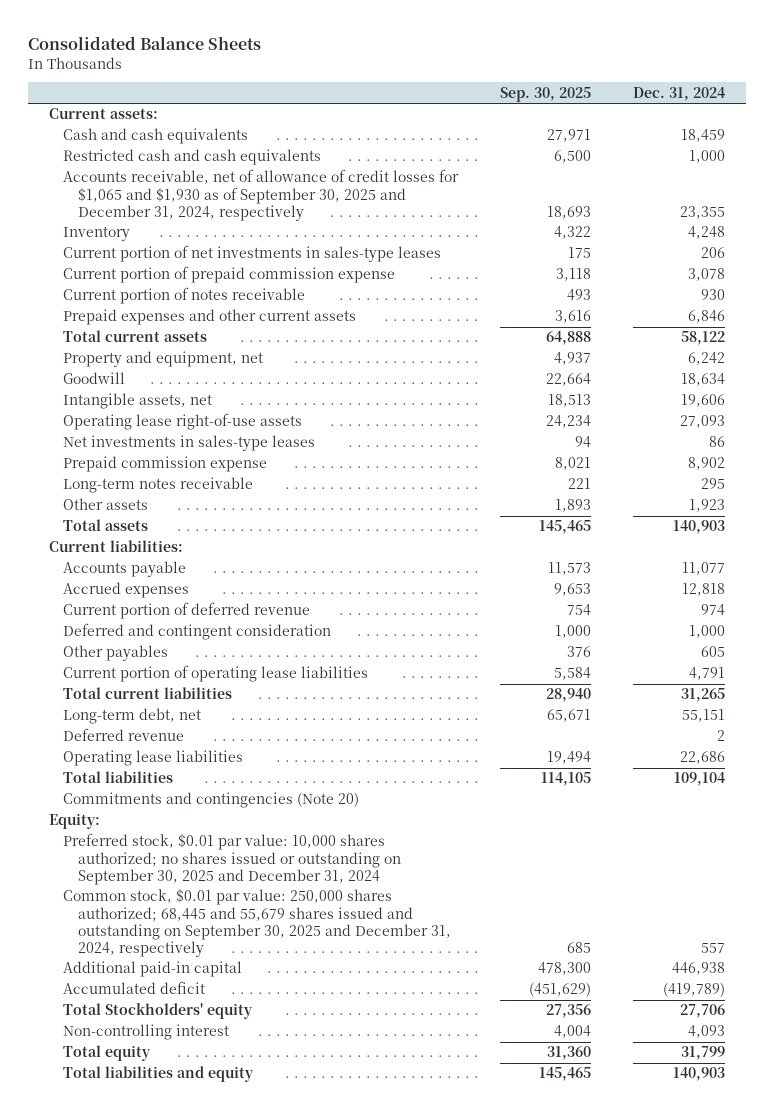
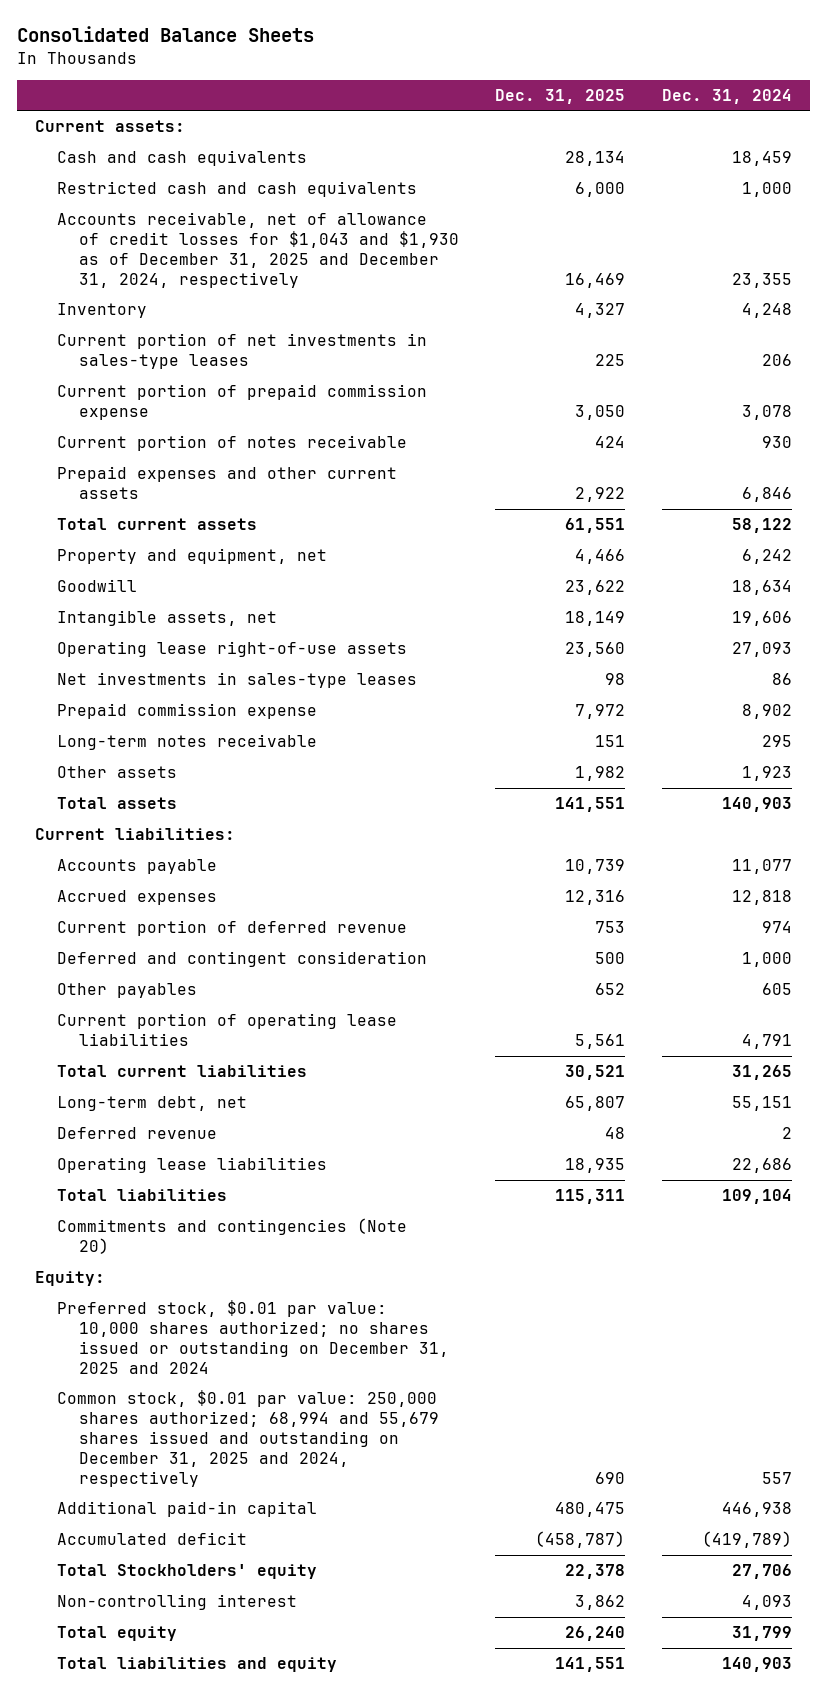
[500,86,592,102] Sep. 30, 2025 -> none
none -> [495,88,626,104] Dec. 31, 2025
[63,169,460,221] Accounts receivable, net of allowance of credit losses for $1,065 and $1,930 as of September 30, 2025 and December 31, 2024, respectively -> [57,212,459,288] Accounts receivable, net of allowance of credit losses for $1,043 and $1,930 as of December 31, 2025 and December 31, 2024, respectively
[63,833,401,885] Preferred stock, $0.01 par value: 10,000 shares authorized; no shares issued or outstanding on September 30, 2025 and December 31, 2024 -> [57,1300,449,1374] Preferred stock, $0.01 par value: 10,000 shares authorized; no shares issued or outstanding on December 31, 2025 and 2024
[63,889,451,957] Common stock, $0.01 par value: 250,000 shares authorized; 68,445 and 55,679 shares issued and outstanding on September 30, 2025 and December 31, 2024, respectively -> [57,1390,439,1487] Common stock, $0.01 par value: 250,000 shares authorized; 68,994 and 55,679 shares issued and outstanding on December 31, 2025 and 2024, respectively

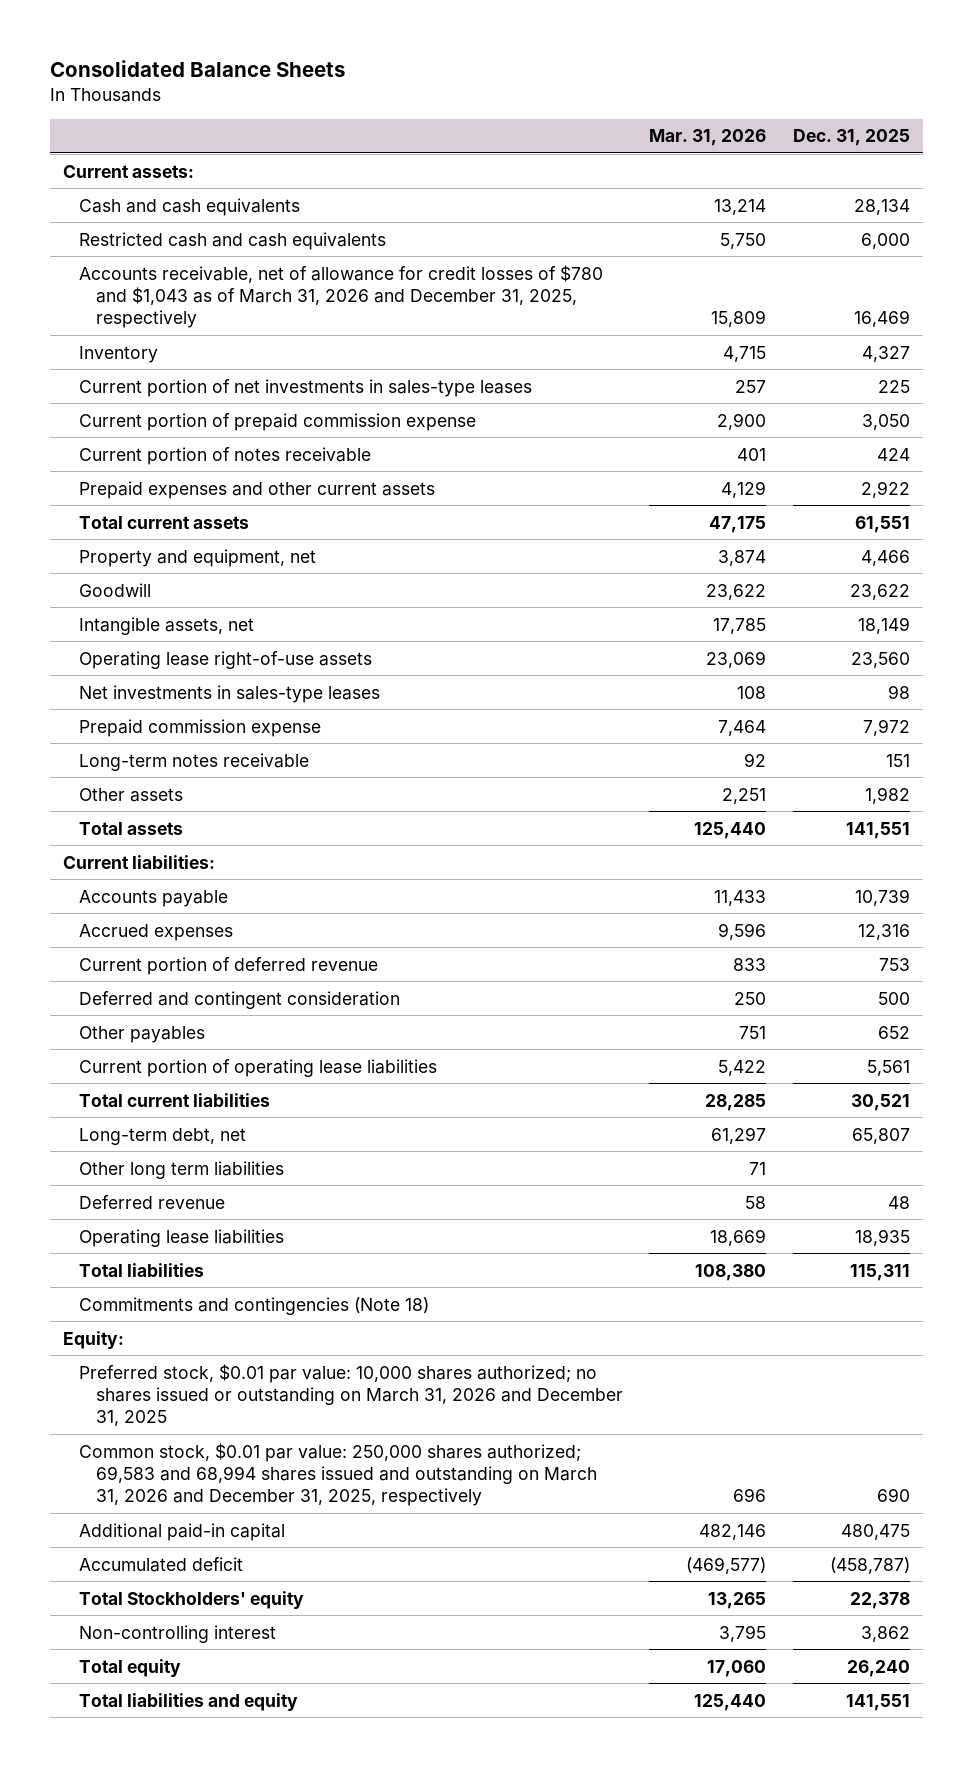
[661,88,792,104] Dec. 31, 2024 -> none
none -> [649,129,767,147] Mar. 31, 2026
[57,212,459,288] Accounts receivable, net of allowance of credit losses for $1,043 and $1,930 as of December 31, 2025 and December 31, 2024, respectively -> [79,264,604,329] Accounts receivable, net of allowance for credit losses of $780 and $1,043 as of March 31, 2026 and December 31, 2025, respectively
none -> [79,1160,285,1179] Other long term liabilities
[57,1218,408,1255] Commitments and contingencies (Note 20) -> [79,1296,430,1315] Commitments and contingencies (Note 18)
[57,1300,449,1374] Preferred stock, $0.01 par value: 10,000 shares authorized; no shares issued or outstanding on December 31, 2025 and 2024 -> [79,1363,623,1427] Preferred stock, $0.01 par value: 10,000 shares authorized; no shares issued or outstanding on March 31, 2026 and December 31, 2025
[57,1390,439,1487] Common stock, $0.01 par value: 250,000 shares authorized; 68,994 and 55,679 shares issued and outstanding on December 31, 2025 and 2024, respectively -> [79,1442,597,1507] Common stock, $0.01 par value: 250,000 shares authorized; 69,583 and 68,994 shares issued and outstanding on March 31, 2026 and December 31, 2025, respectively

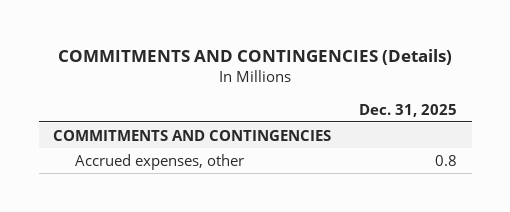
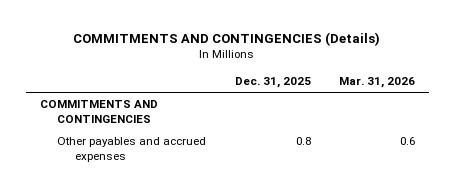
none -> [338,77,415,89] Mar. 31, 2026
[74,153,244,170] Accrued expenses, other -> [57,137,207,162] Other payables and accrued expenses

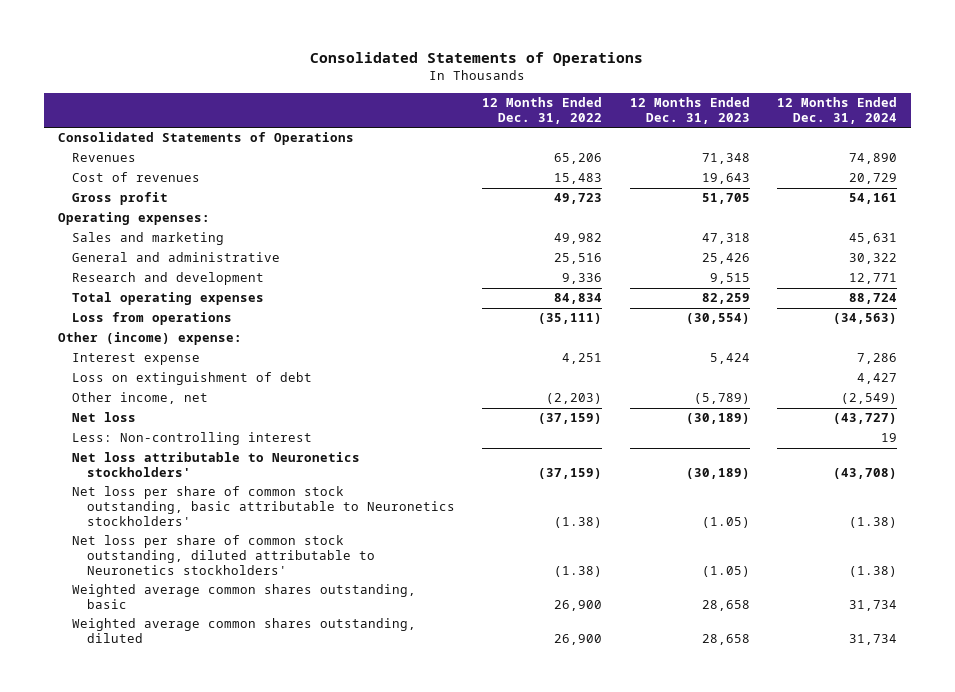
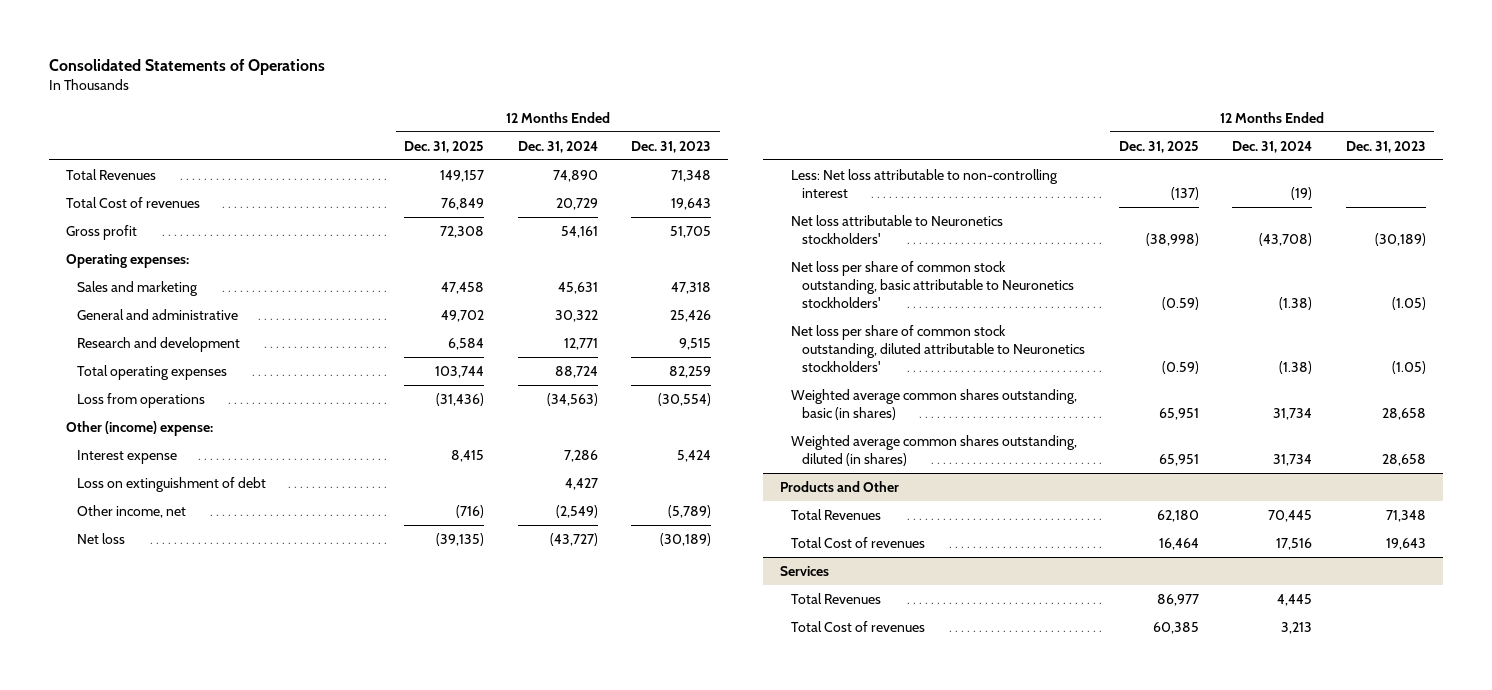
[482,97,603,124] 12 Months Ended Dec. 31, 2022 -> none
none -> [404,140,485,153] Dec. 31, 2025
[57,132,354,146] Consolidated Statements of Operations -> none
[72,153,137,163] Revenues -> [65,168,156,180] Total Revenues
[72,172,201,183] Cost of revenues -> [65,196,200,208] Total Cost of revenues
[72,432,313,446] Less: Non-controlling interest -> [791,168,1059,198] Less: Net loss attributable to non-controlling interest
[881,433,898,443] 19 -> [1291,186,1313,200] (19)
[72,584,417,610] Weighted average common shares outstanding, basic -> [791,388,1078,420] Weighted average common shares outstanding, basic (in shares)
[72,618,417,644] Weighted average common shares outstanding, diluted -> [791,434,1078,466] Weighted average common shares outstanding, diluted (in shares)
none -> [780,480,900,492] Products and Other
none -> [791,508,882,520] Total Revenues
none -> [791,536,926,548] Total Cost of revenues
none -> [780,565,830,576] Services
none -> [791,592,882,604] Total Revenues
none -> [791,620,926,632] Total Cost of revenues

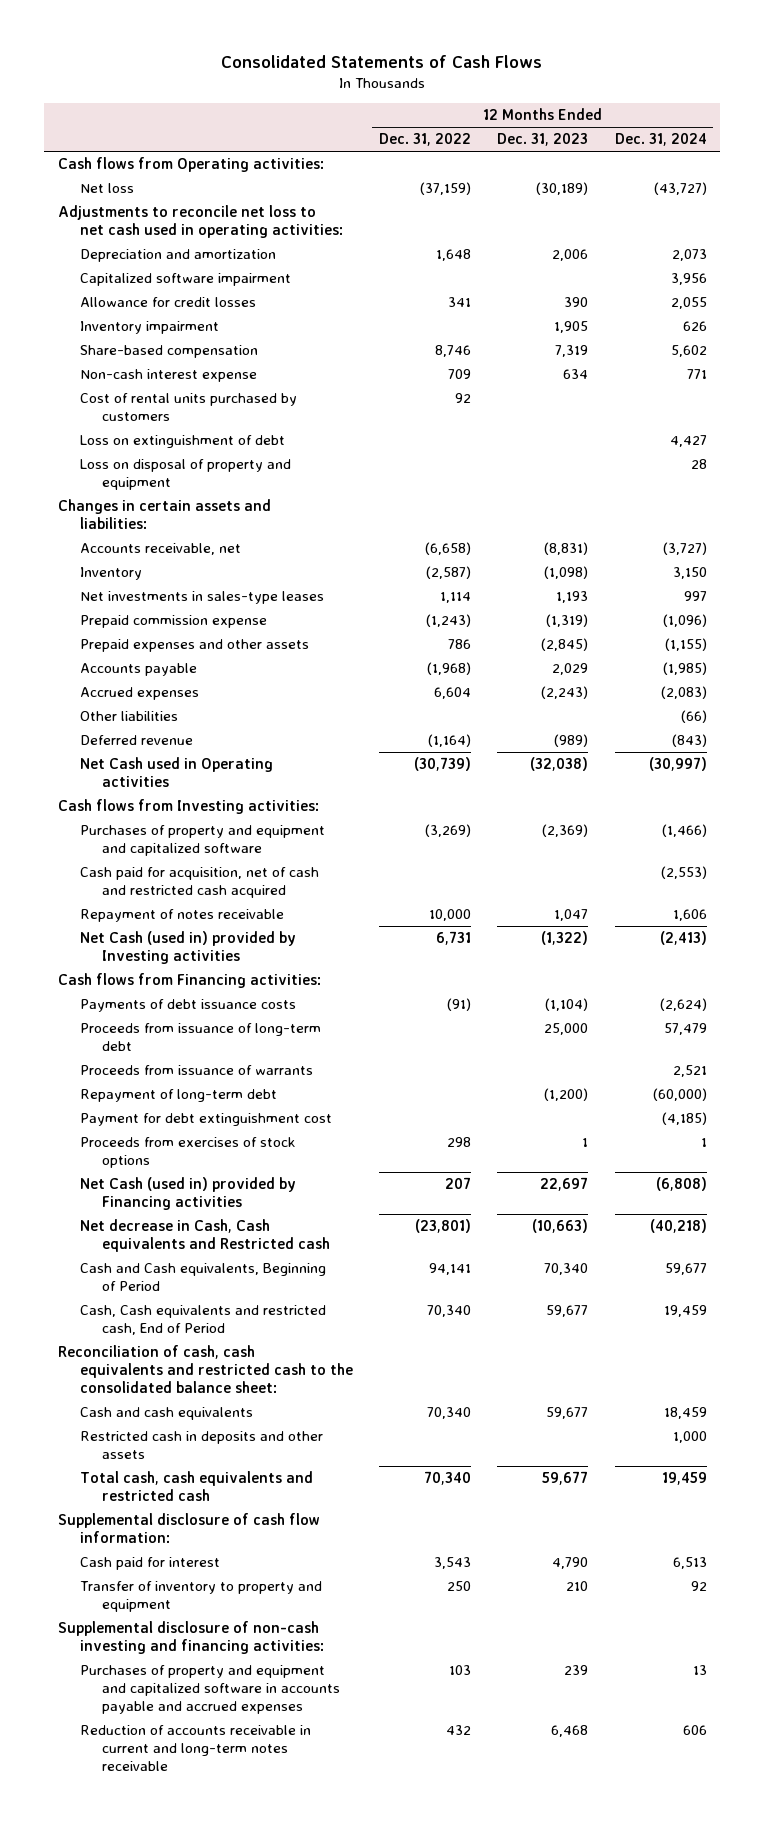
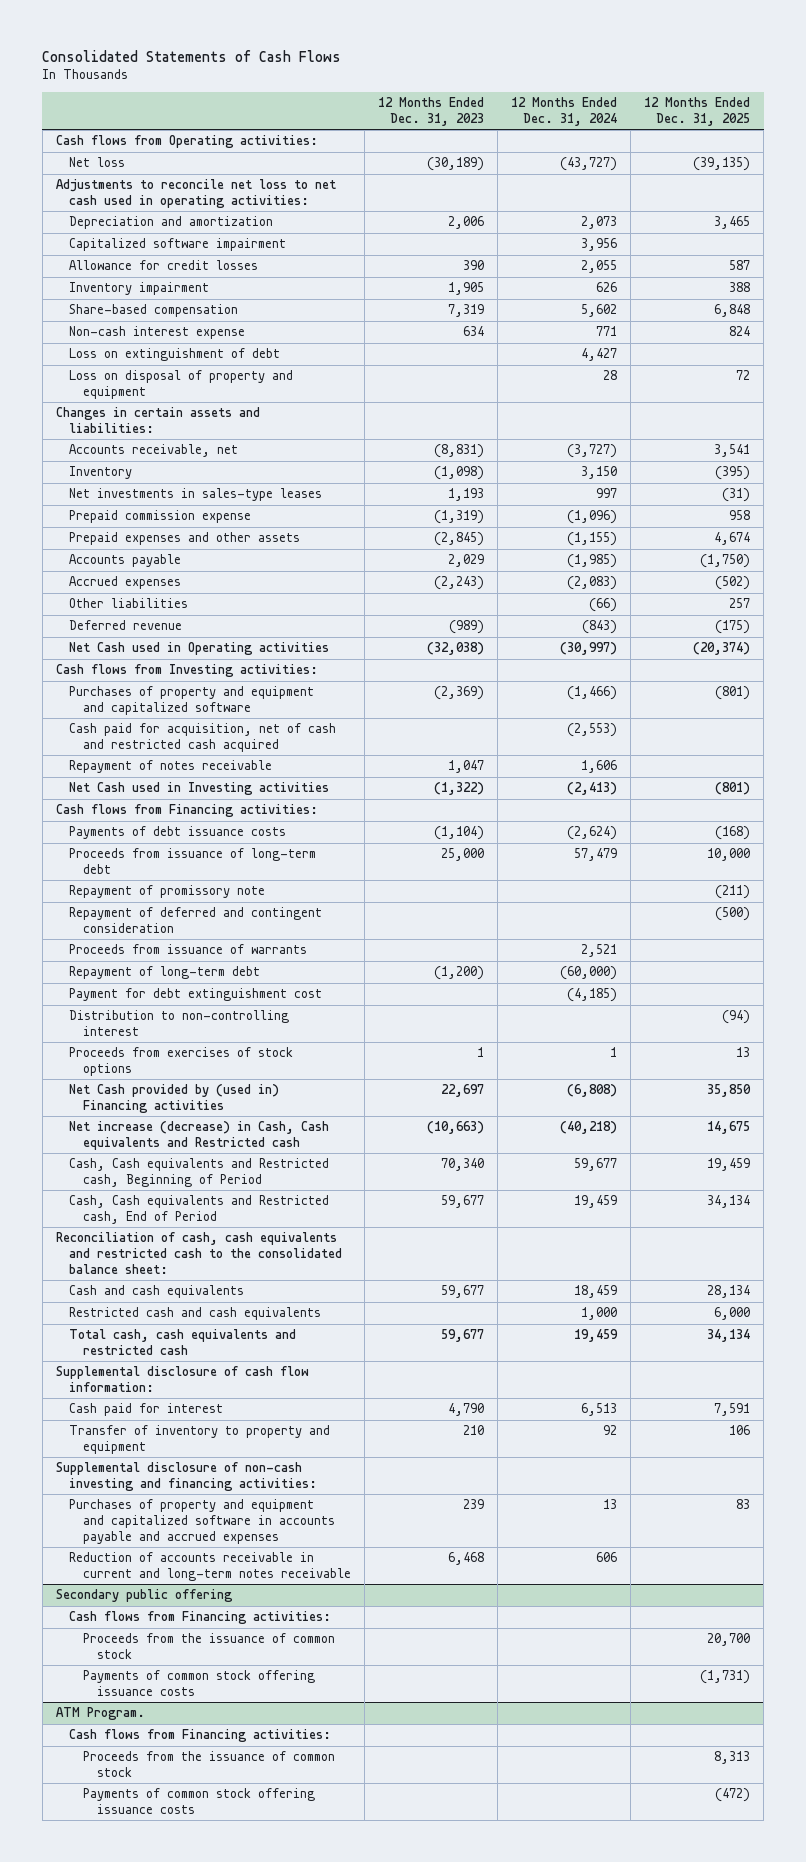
[378,133,471,147] Dec. 31, 2022 -> none
none -> [644,97,751,126] 12 Months Ended Dec. 31, 2025
[79,393,297,422] Cost of rental units purchased by customers -> none
[79,931,296,965] Net Cash (used in) provided by Investing activities -> [69,782,330,796] Net Cash used in Investing activities
none -> [69,885,266,899] Repayment of promissory note
none -> [69,907,323,933] Repayment of deferred and contingent consideration
none -> [69,1010,290,1036] Distribution to non-controlling interest
[79,1177,296,1211] Net Cash (used in) provided by Financing activities -> [69,1084,280,1113] Net Cash provided by (used in) Financing activities
[79,1219,330,1253] Net decrease in Cash, Cash equivalents and Restricted cash -> [69,1121,330,1150] Net increase (decrease) in Cash, Cash equivalents and Restricted cash
[79,1263,326,1292] Cash and Cash equivalents, Beginning of Period -> [69,1158,330,1187] Cash, Cash equivalents and Restricted cash, Beginning of Period
[79,1305,326,1336] Cash, Cash equivalents and restricted cash, End of Period -> [69,1195,330,1224] Cash, Cash equivalents and Restricted cash, End of Period
[79,1431,323,1460] Restricted cash in deposits and other assets -> none
none -> [69,1307,322,1321] Restricted cash and cash equivalents
none -> [55,1589,233,1603] Secondary public offering
none -> [69,1611,332,1625] Cash flows from Financing activities:
none -> [82,1633,335,1659] Proceeds from the issuance of common stock
none -> [82,1670,315,1696] Payments of common stock offering issuance costs
none -> [55,1707,145,1721] ATM Program.
none -> [69,1729,332,1743] Cash flows from Financing activities:
none -> [82,1751,335,1777] Proceeds from the issuance of common stock
none -> [82,1788,315,1814] Payments of common stock offering issuance costs

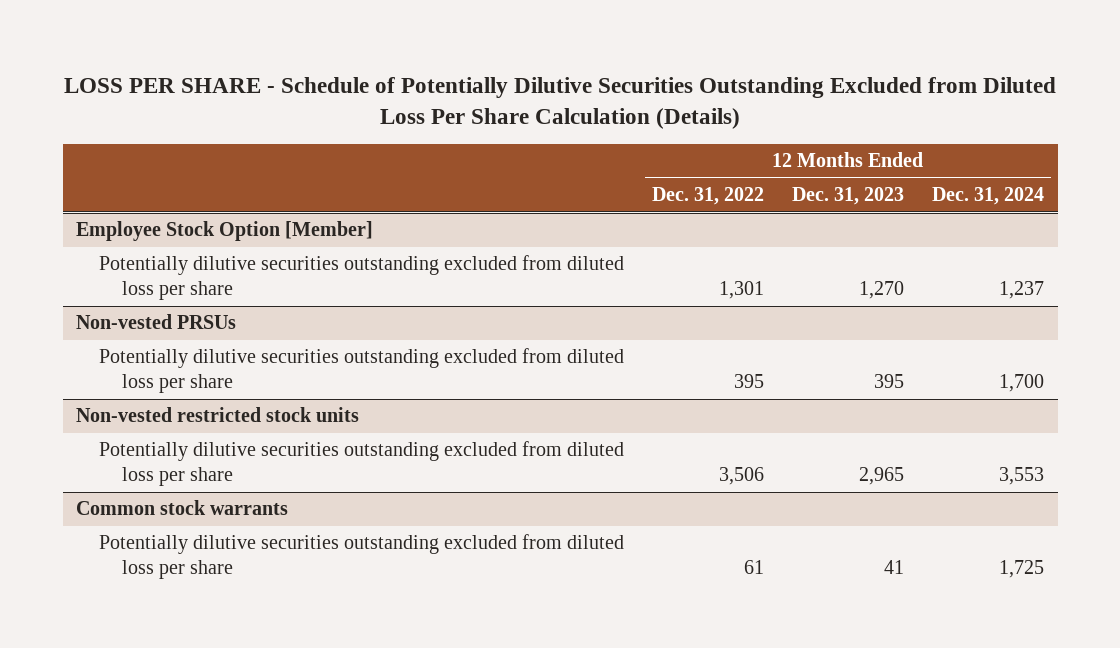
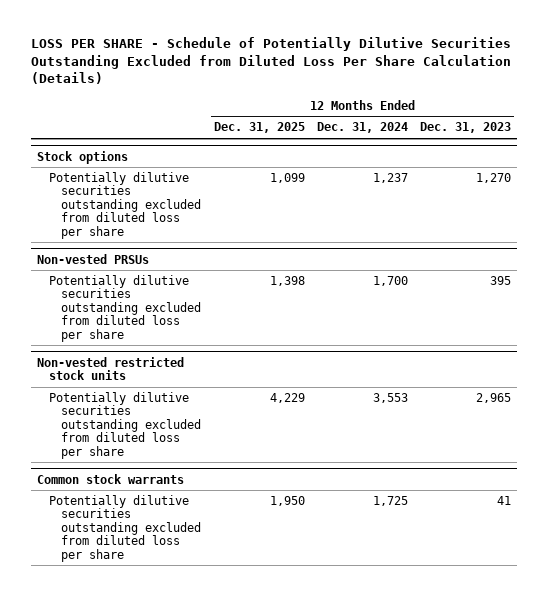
[652,187,765,206] Dec. 31, 2022 -> none
none -> [213,122,305,134] Dec. 31, 2025
[76,221,374,242] Employee Stock Option [Member] -> [37,150,129,164] Stock options

